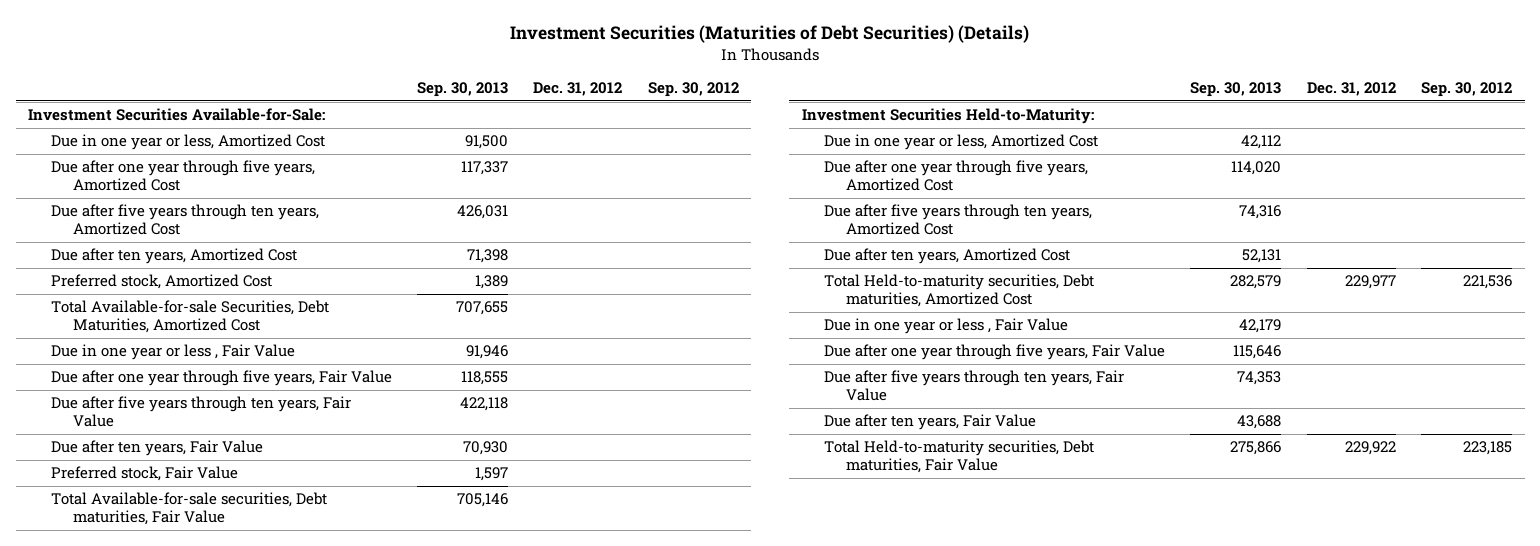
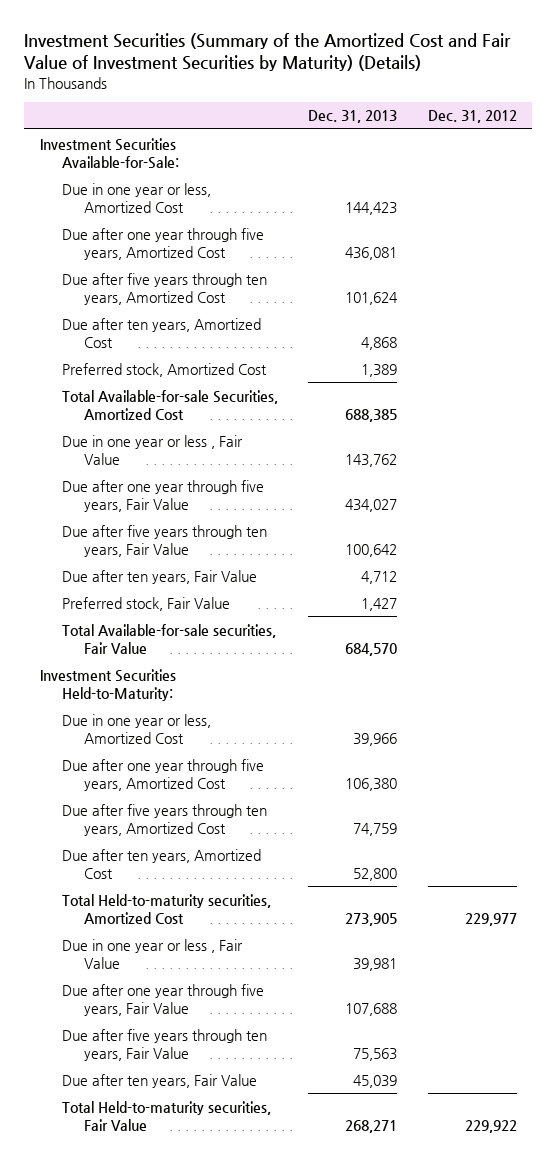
[510,25,1030,44] Investment Securities (Maturities of Debt Securities) (Details) -> [24,33,512,72] Investment Securities (Summary of the Amortized Cost and Fair Value of Investment Securities by Maturity) (Details)
[417,82,509,98] Sep. 30, 2013 -> none
[647,82,739,98] Sep. 30, 2012 -> none
none -> [308,110,398,124] Dec. 31, 2013
[50,300,329,333] Total Available-for-sale Securities, Debt Maturities, Amortized Cost -> [61,389,278,420] Total Available-for-sale Securities, Amortized Cost
[50,492,327,525] Total Available-for-sale securities, Debt maturities, Fair Value -> [61,623,276,654] Total Available-for-sale securities, Fair Value
[824,274,1095,307] Total Held-to-maturity securities, Debt maturities, Amortized Cost -> [61,893,271,924] Total Held-to-maturity securities, Amortized Cost
[824,440,1095,473] Total Held-to-maturity securities, Debt maturities, Fair Value -> [61,1100,271,1131] Total Held-to-maturity securities, Fair Value

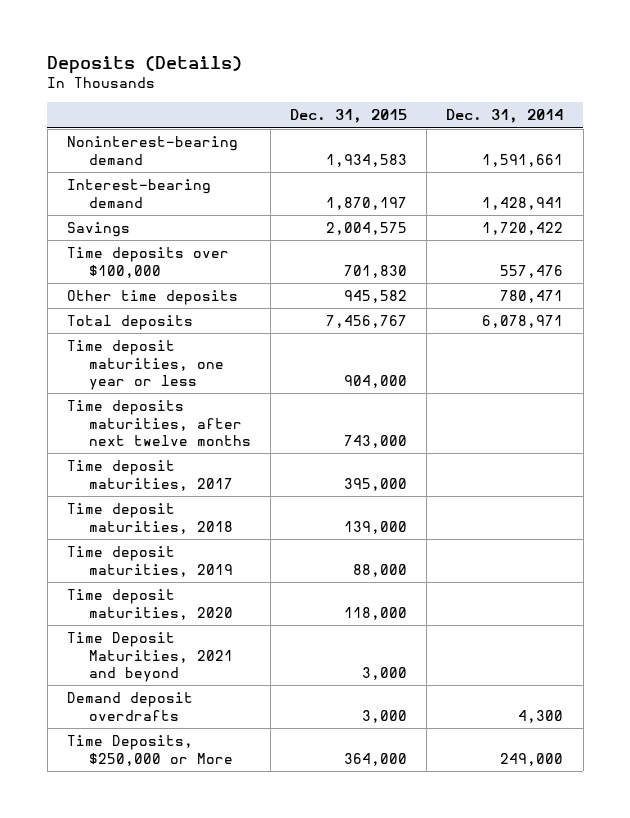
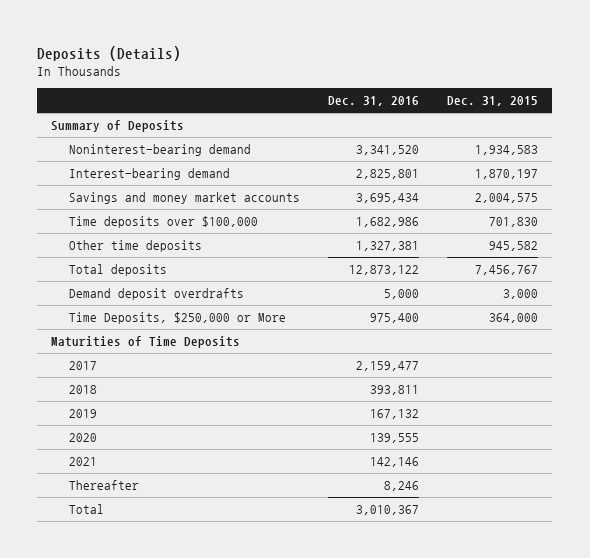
[446,109,564,124] Dec. 31, 2014 -> none
none -> [328,96,420,107] Dec. 31, 2016
none -> [51,120,185,133] Summary of Deposits
[66,221,130,237] Savings -> [69,192,301,205] Savings and money market accounts
[66,339,224,391] Time deposit maturities, one year or less -> none
[66,399,251,447] Time deposits maturities, after next twelve months -> none
[66,459,233,491] Time deposit maturities, 2017 -> none
[66,502,233,534] Time deposit maturities, 2018 -> none
[66,545,233,577] Time deposit maturities, 2019 -> none
[66,588,233,620] Time deposit maturities, 2020 -> none
[66,631,233,683] Time Deposit Maturities, 2021 and beyond -> none
none -> [51,336,241,349] Maturities of Time Deposits
none -> [69,361,98,371] 2017
none -> [69,385,98,395] 2018
none -> [69,409,98,419] 2019
none -> [69,433,98,443] 2020
none -> [69,457,98,467] 2021
none -> [69,480,140,491] Thereafter
none -> [69,504,105,515] Total

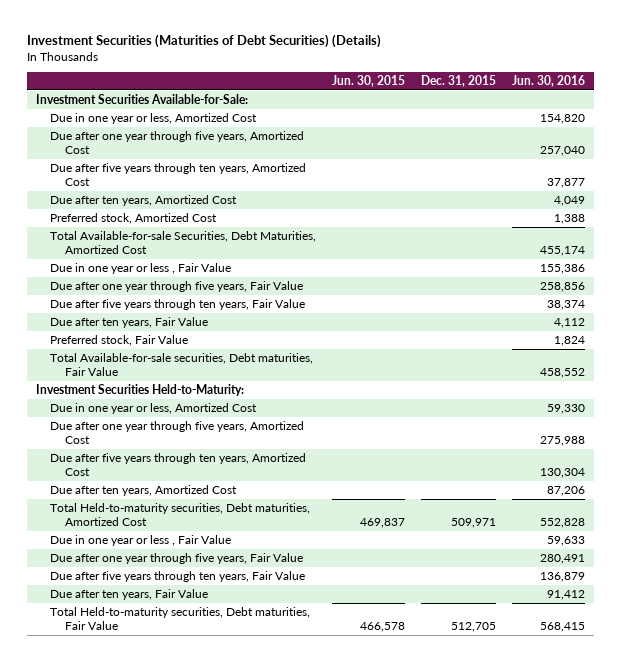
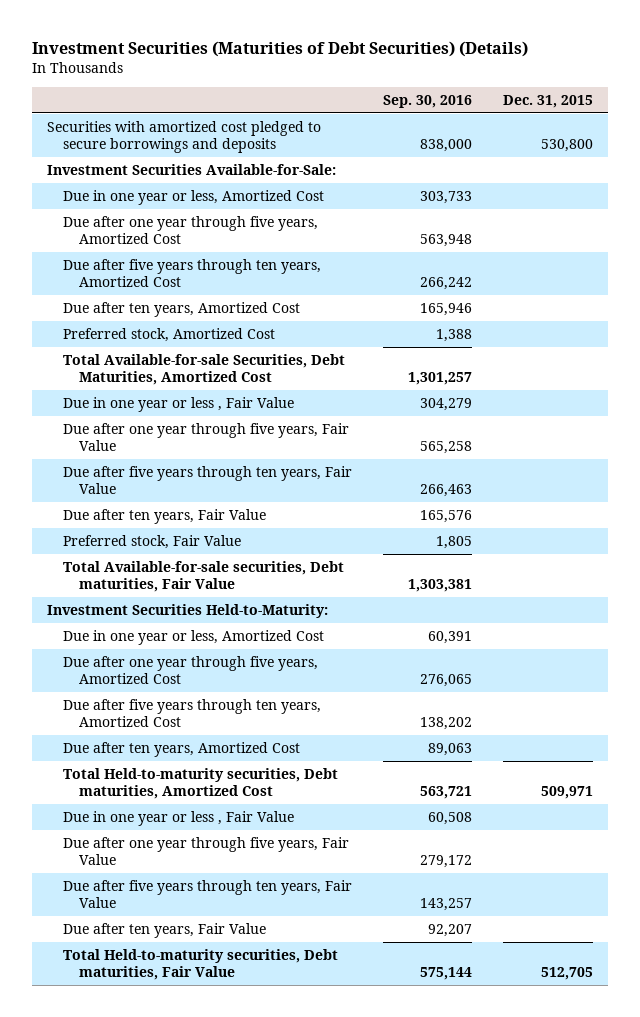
[332,75,406,88] Jun. 30, 2015 -> none
[512,75,586,88] Jun. 30, 2016 -> none
none -> [383,94,473,108] Sep. 30, 2016
none -> [47,120,322,154] Securities with amortized cost pledged to secure borrowings and deposits

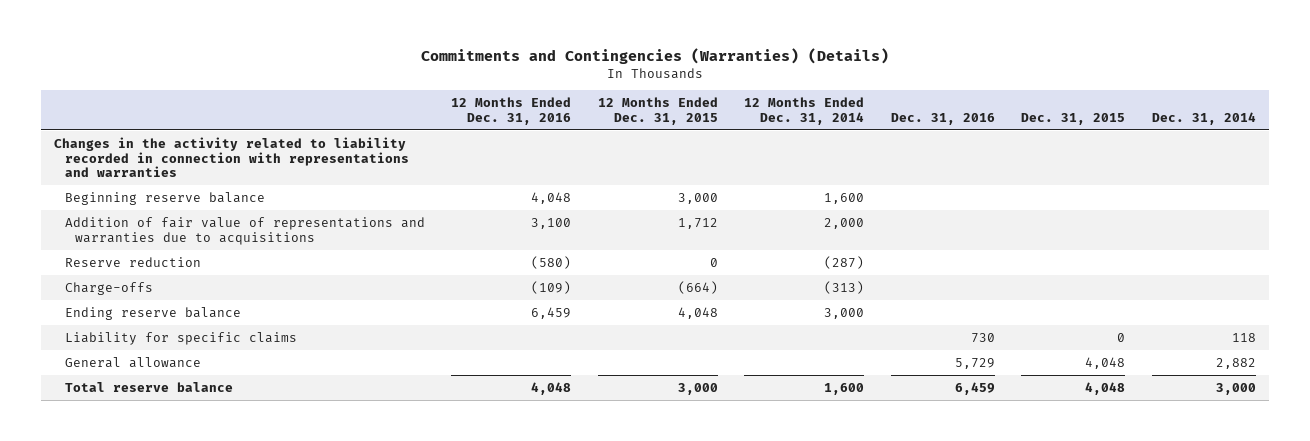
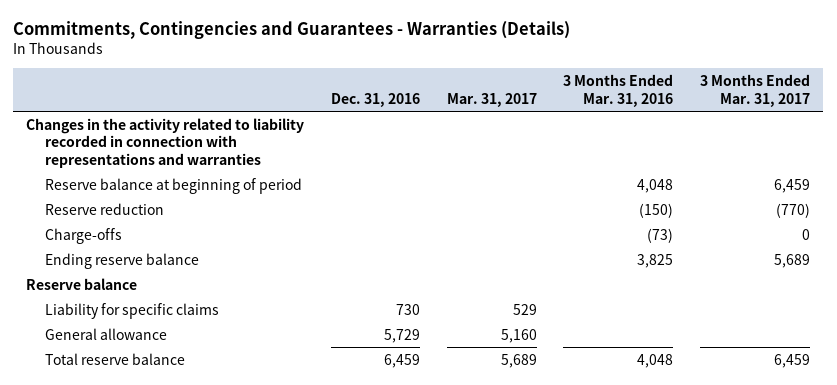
[421,47,890,64] Commitments and Contingencies (Warranties) (Details) -> [13,21,571,40] Commitments, Contingencies and Guarantees - Warranties (Details)
[451,97,572,125] 12 Months Ended Dec. 31, 2016 -> none
[597,97,718,125] 12 Months Ended Dec. 31, 2015 -> none
[744,97,865,125] 12 Months Ended Dec. 31, 2014 -> none
[1021,112,1126,125] Dec. 31, 2015 -> none
[1151,111,1256,125] Dec. 31, 2014 -> none
none -> [446,92,537,107] Mar. 31, 2017
none -> [563,74,674,107] 3 Months Ended Mar. 31, 2016
none -> [700,74,811,107] 3 Months Ended Mar. 31, 2017
[64,216,425,245] Addition of fair value of representations and warranties due to acquisitions -> none
[64,191,265,205] Beginning reserve balance -> [45,177,303,194] Reserve balance at beginning of period
none -> [26,277,138,290] Reserve balance

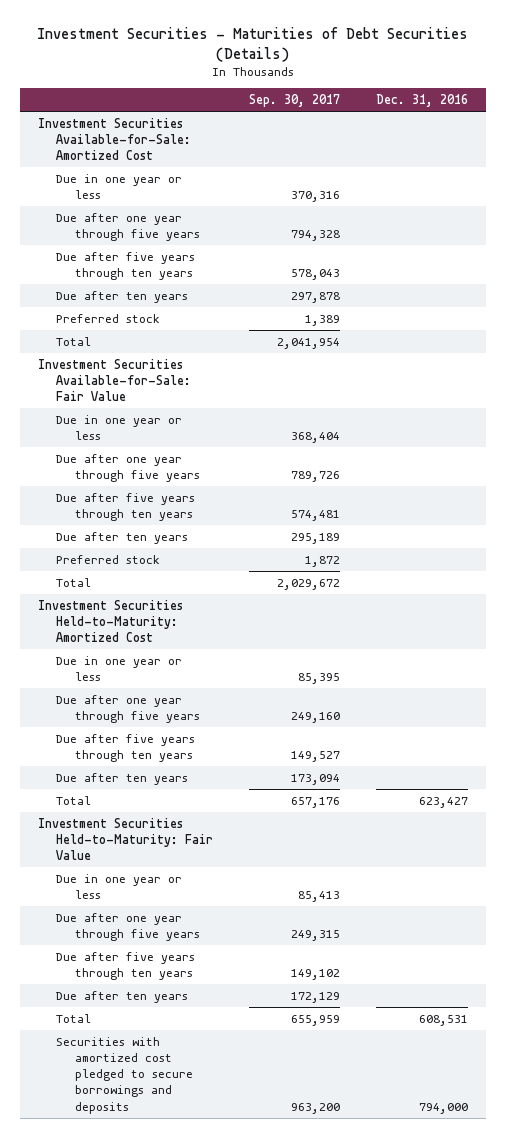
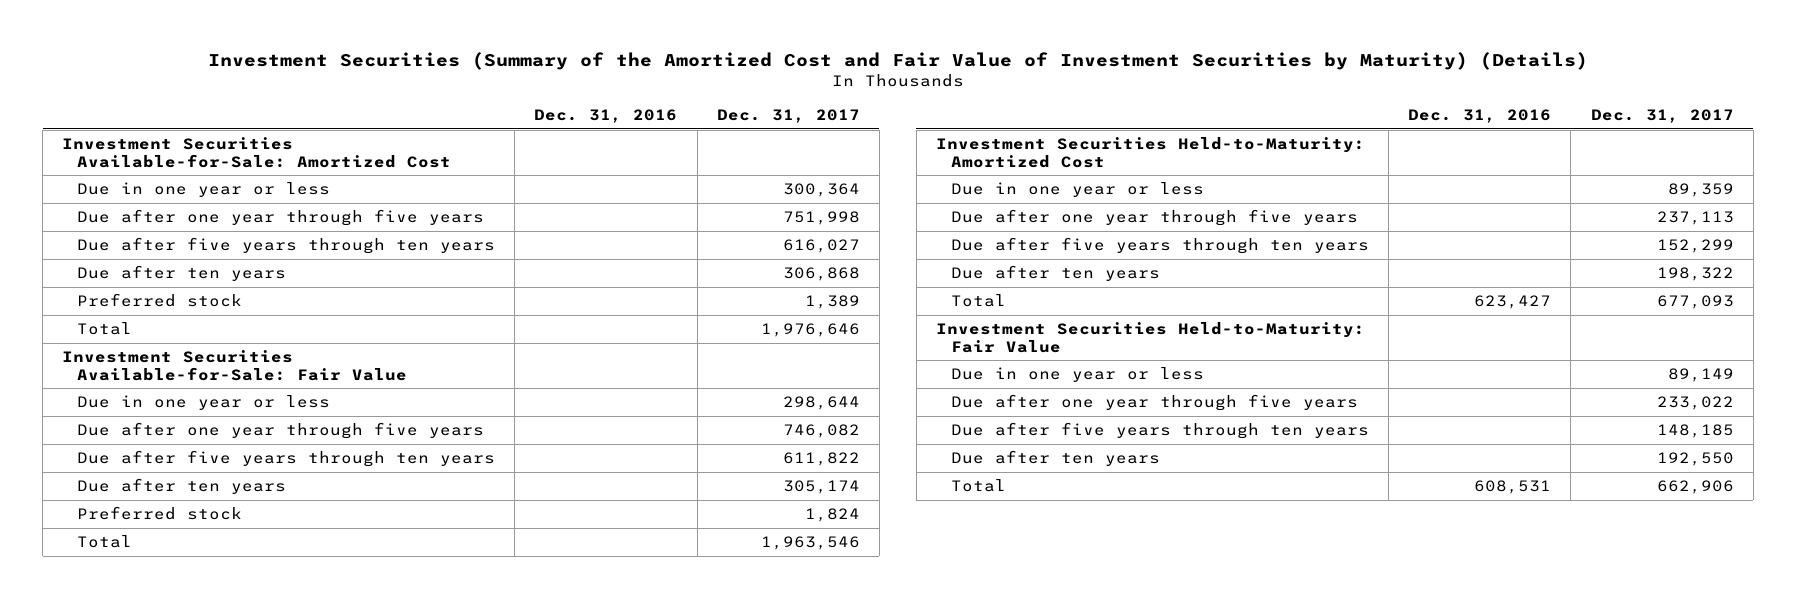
[37,27,469,62] Investment Securities - Maturities of Debt Securities (Details) -> [207,51,1588,70] Investment Securities (Summary of the Amortized Cost and Fair Value of Investment Securities by Maturity) (Details)
[249,94,341,108] Sep. 30, 2017 -> none
none -> [716,108,860,123] Dec. 31, 2017
[56,1036,193,1114] Securities with amortized cost pledged to secure borrowings and deposits -> none

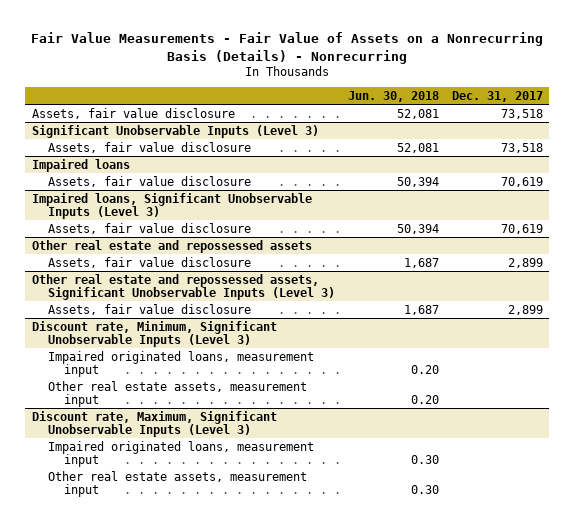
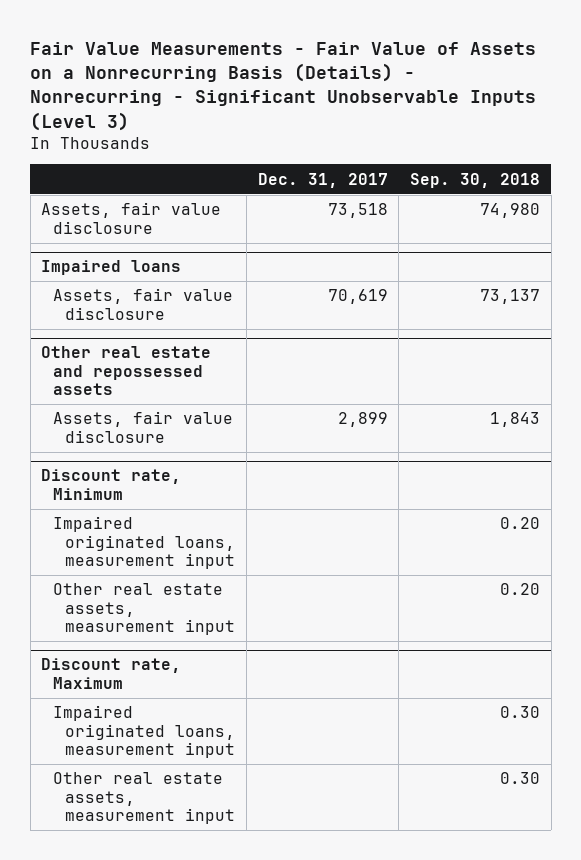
[31,31,544,64] Fair Value Measurements - Fair Value of Assets on a Nonrecurring Basis (Details) - Nonrecurring -> [30,41,537,131] Fair Value Measurements - Fair Value of Assets on a Nonrecurring Basis (Details) - Nonrecurring - Significant Unobservable Inputs (Level 3)
[347,90,439,102] Jun. 30, 2018 -> none
none -> [409,172,540,188] Sep. 30, 2018
[31,124,319,138] Significant Unobservable Inputs (Level 3) -> none
[47,141,251,153] Assets, fair value disclosure -> none
[31,192,312,220] Impaired loans, Significant Unobservable Inputs (Level 3) -> none
[47,222,251,234] Assets, fair value disclosure -> none
[31,273,335,301] Other real estate and repossessed assets, Significant Unobservable Inputs (Level 3) -> none
[47,303,251,315] Assets, fair value disclosure -> none
[31,320,277,348] Discount rate, Minimum, Significant Unobservable Inputs (Level 3) -> [41,469,182,500] Discount rate, Minimum
[31,410,277,438] Discount rate, Maximum, Significant Unobservable Inputs (Level 3) -> [41,658,182,689] Discount rate, Maximum

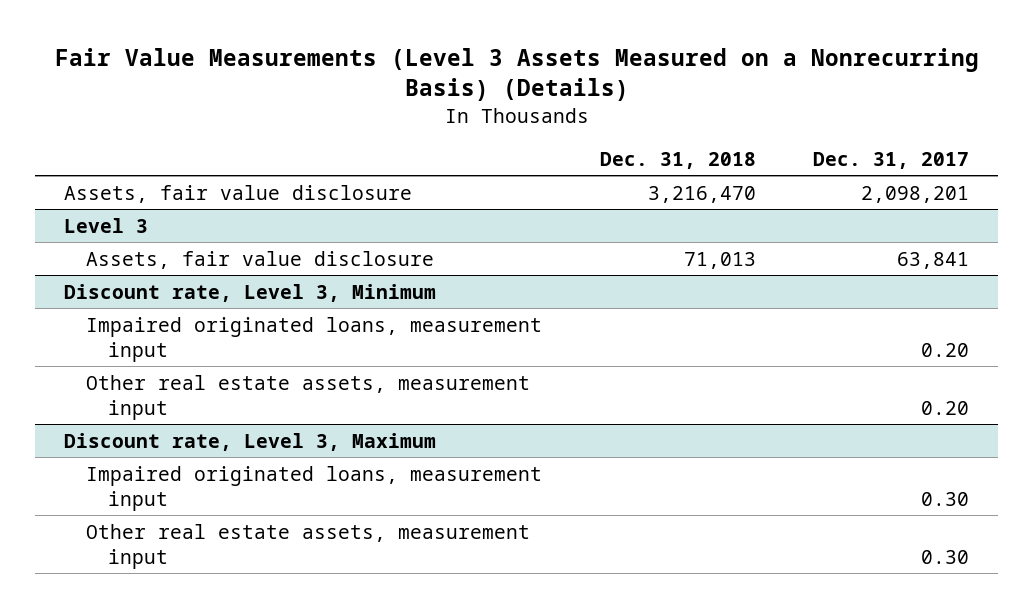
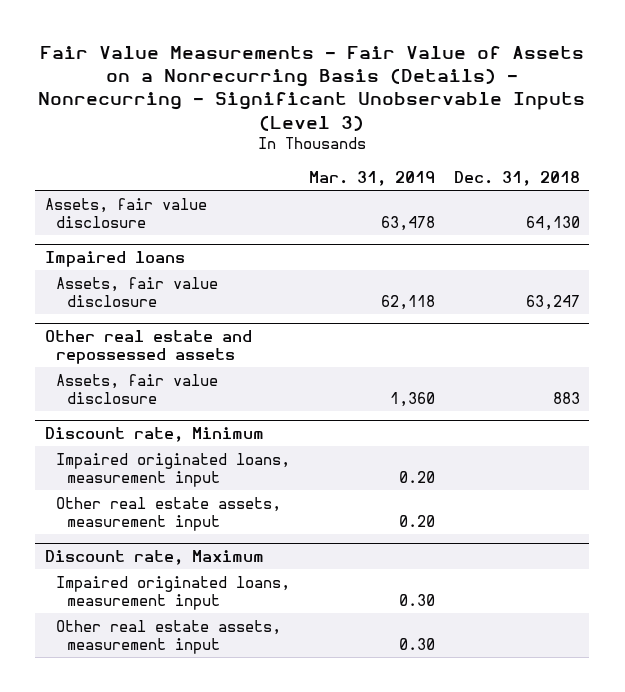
[54,47,979,102] Fair Value Measurements (Level 3 Assets Measured on a Nonrecurring Basis) (Details) -> [38,45,586,131] Fair Value Measurements - Fair Value of Assets on a Nonrecurring Basis (Details) - Nonrecurring - Significant Unobservable Inputs (Level 3)
[813,151,970,169] Dec. 31, 2017 -> none
none -> [309,170,436,186] Mar. 31, 2019
[63,217,148,233] Level 3 -> none
[86,250,435,269] Assets, fair value disclosure -> none
[647,185,756,203] 3,216,470 -> [525,215,580,231] 64,130
none -> [44,250,185,267] Impaired loans
none -> [56,276,219,307] Assets, fair value disclosure
none -> [44,329,252,365] Other real estate and repossessed assets
none -> [56,373,219,404] Assets, fair value disclosure
[63,283,436,302] Discount rate, Level 3, Minimum -> [44,426,264,442] Discount rate, Minimum
[63,432,436,451] Discount rate, Level 3, Maximum -> [44,549,264,565] Discount rate, Maximum

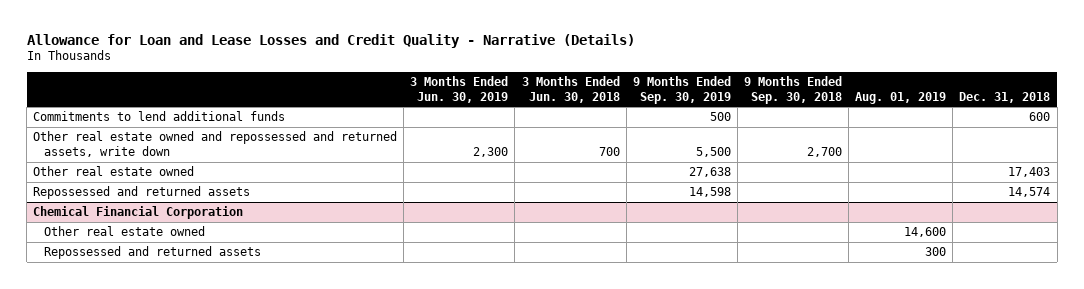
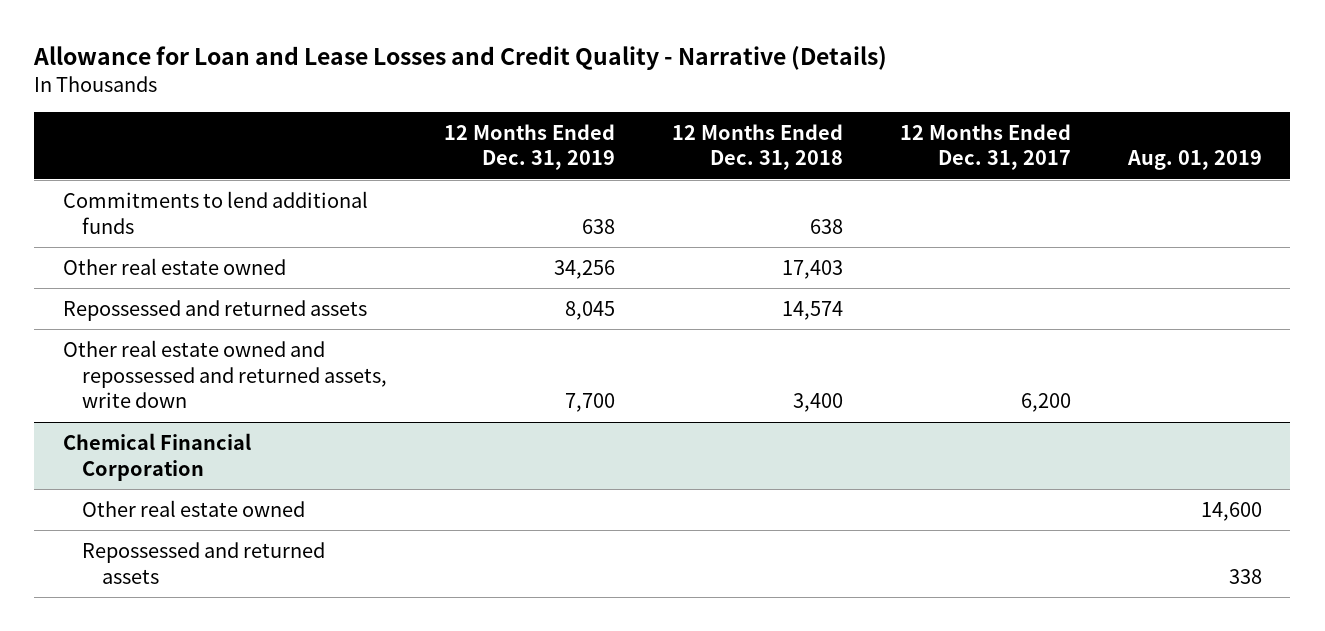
[410,76,509,103] 3 Months Ended Jun. 30, 2019 -> none
[521,76,620,103] 3 Months Ended Jun. 30, 2018 -> none
[632,76,731,104] 9 Months Ended Sep. 30, 2019 -> none
[743,76,842,104] 9 Months Ended Sep. 30, 2018 -> none
[959,91,1051,103] Dec. 31, 2018 -> none
none -> [444,123,616,171] 12 Months Ended Dec. 31, 2019
none -> [672,123,844,171] 12 Months Ended Dec. 31, 2018
none -> [900,123,1072,171] 12 Months Ended Dec. 31, 2017
[33,131,398,157] Other real estate owned and repossessed and returned assets, write down -> [62,339,388,409] Other real estate owned and repossessed and returned assets, write down
[925,247,947,257] 300 -> [1229,568,1263,584] 338

